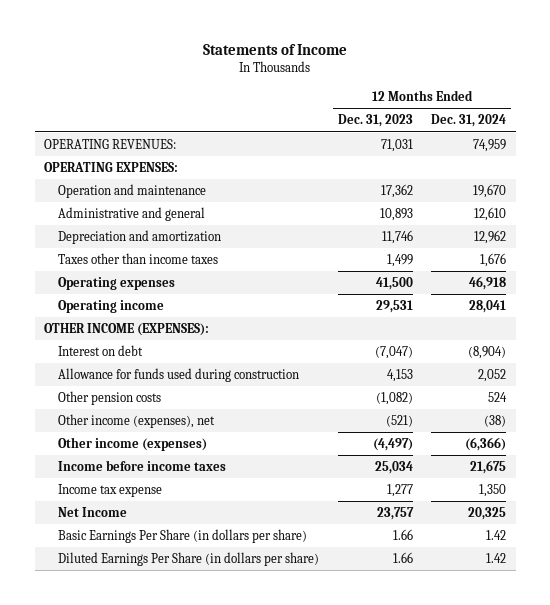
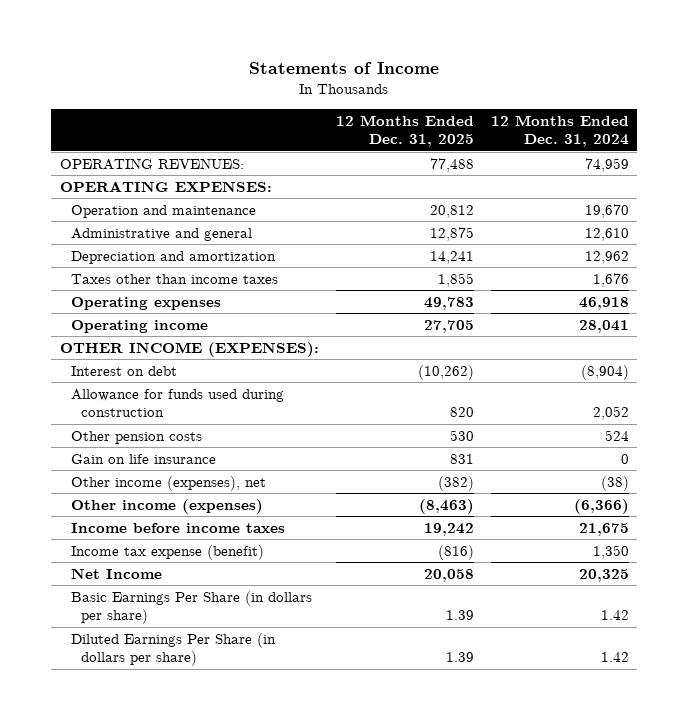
[337,114,413,128] Dec. 31, 2023 -> none
none -> [335,114,474,148] 12 Months Ended Dec. 31, 2025
none -> [70,453,216,464] Gain on life insurance
[58,484,163,498] Income tax expense -> [70,544,264,560] Income tax expense (benefit)

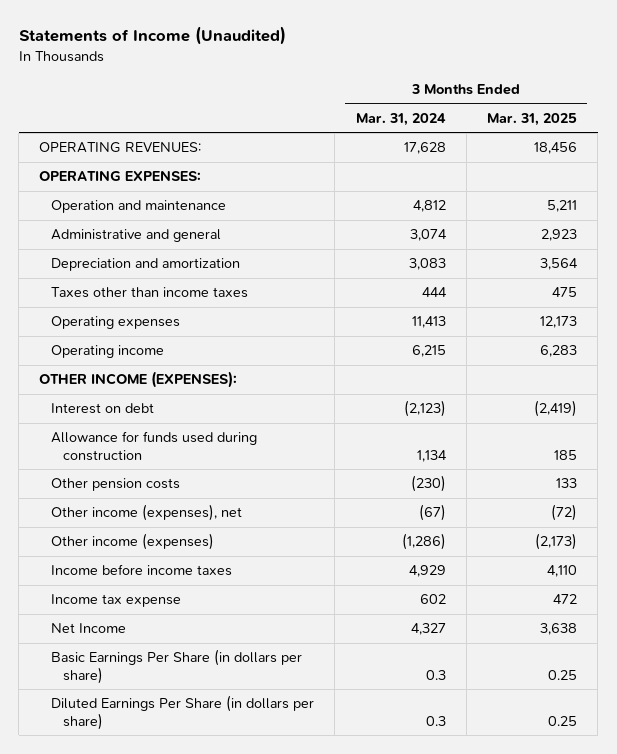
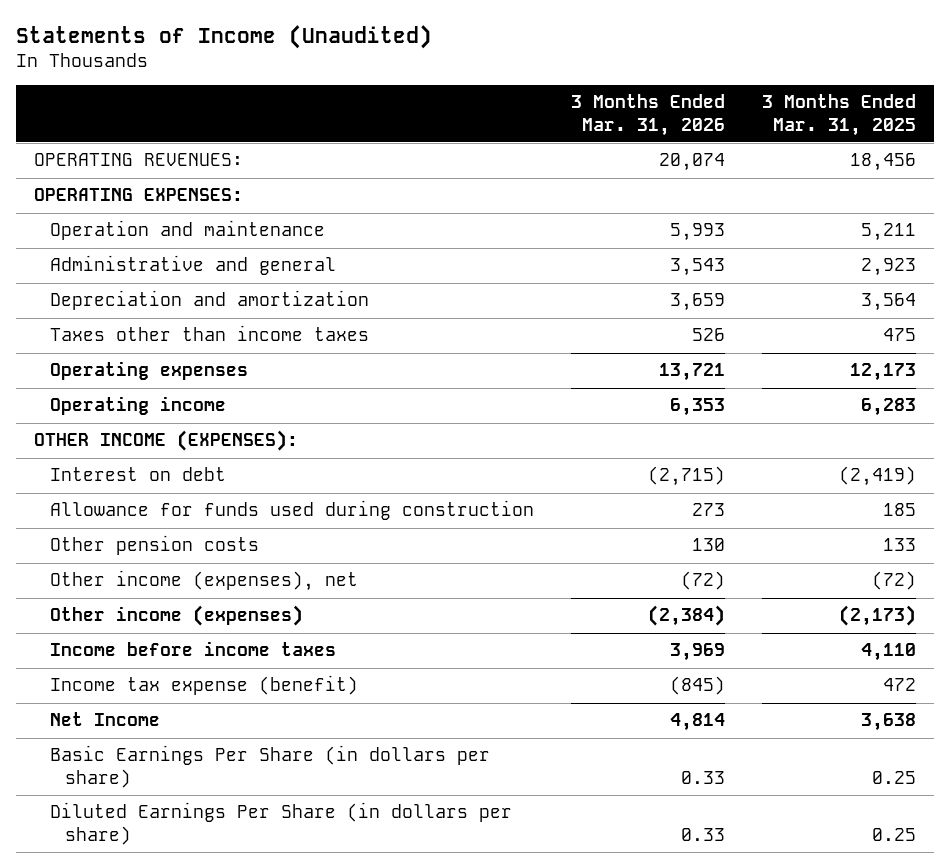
[355,112,446,126] Mar. 31, 2024 -> none
none -> [570,94,725,136] 3 Months Ended Mar. 31, 2026
[51,594,182,608] Income tax expense -> [49,675,358,696] Income tax expense (benefit)

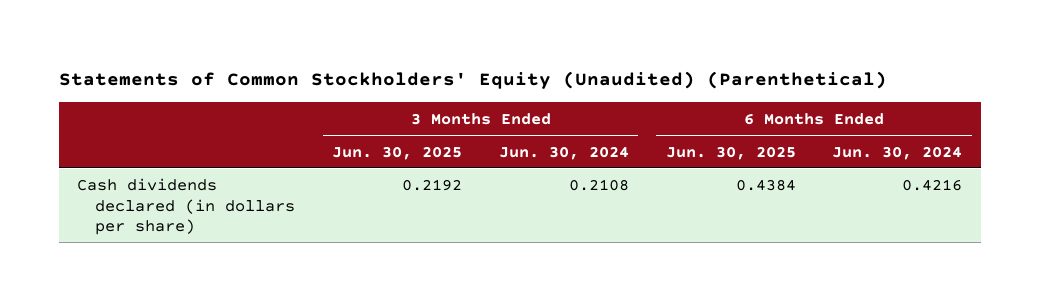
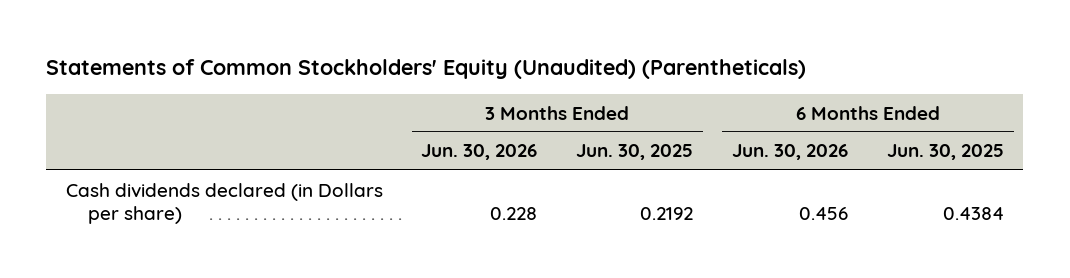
[58,71,887,90] Statements of Common Stockholders' Equity (Unaudited) (Parenthetical) -> [46,59,807,80] Statements of Common Stockholders' Equity (Unaudited) (Parentheticals)
[498,145,629,160] Jun. 30, 2024 -> none
[832,145,963,160] Jun. 30, 2024 -> none
none -> [421,144,538,161] Jun. 30, 2026
none -> [732,144,849,161] Jun. 30, 2026
[77,178,296,235] Cash dividends declared (in dollars per share) -> [65,182,383,224] Cash dividends declared (in Dollars per share)

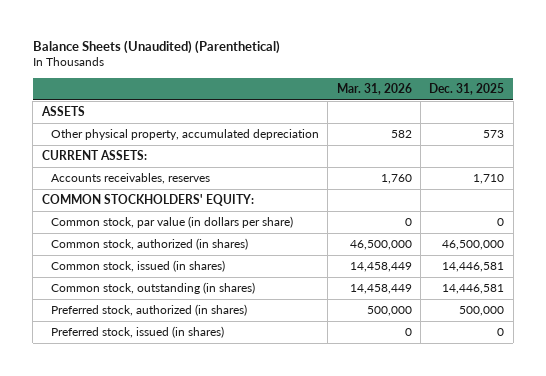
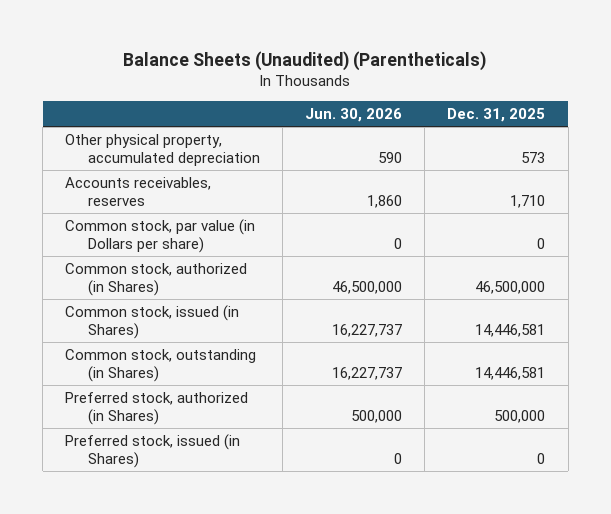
[32,39,280,54] Balance Sheets (Unaudited) (Parenthetical) -> [123,51,487,72] Balance Sheets (Unaudited) (Parentheticals)
[336,82,412,95] Mar. 31, 2026 -> none
none -> [305,108,403,123] Jun. 30, 2026
[40,106,85,117] ASSETS -> none
[41,150,147,161] CURRENT ASSETS: -> none
[41,194,254,207] COMMON STOCKHOLDERS' EQUITY: -> none
[51,216,294,229] Common stock, par value (in dollars per share) -> [65,218,256,254] Common stock, par value (in Dollars per share)
[51,238,249,251] Common stock, authorized (in shares) -> [65,262,248,297] Common stock, authorized (in Shares)
[51,260,226,273] Common stock, issued (in shares) -> [65,304,240,340] Common stock, issued (in Shares)
[51,282,256,295] Common stock, outstanding (in shares) -> [65,348,257,383] Common stock, outstanding (in Shares)
[51,304,248,317] Preferred stock, authorized (in shares) -> [65,391,249,426] Preferred stock, authorized (in Shares)
[51,326,225,339] Preferred stock, issued (in shares) -> [65,433,241,469] Preferred stock, issued (in Shares)

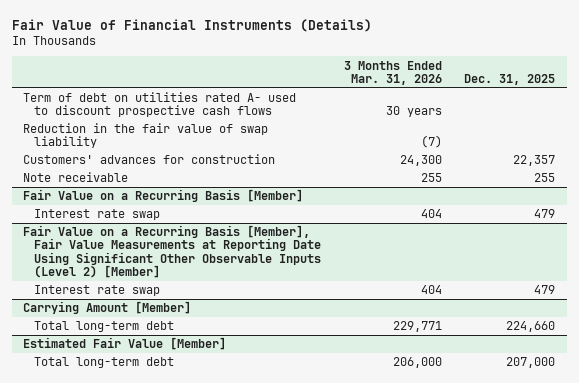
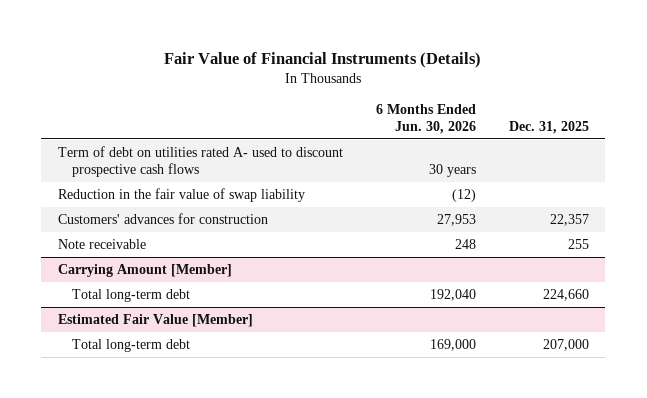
[343,60,442,85] 3 Months Ended Mar. 31, 2026 -> none
none -> [375,103,476,135] 6 Months Ended Jun. 30, 2026
[23,189,304,203] Fair Value on a Recurring Basis [Member] -> none
[34,209,161,221] Interest rate swap -> none
[23,225,322,279] Fair Value on a Recurring Basis [Member], Fair Value Measurements at Reporting Date Using Significant Other Observable Inputs (Level 2) [Member] -> none
[34,285,161,297] Interest rate swap -> none

